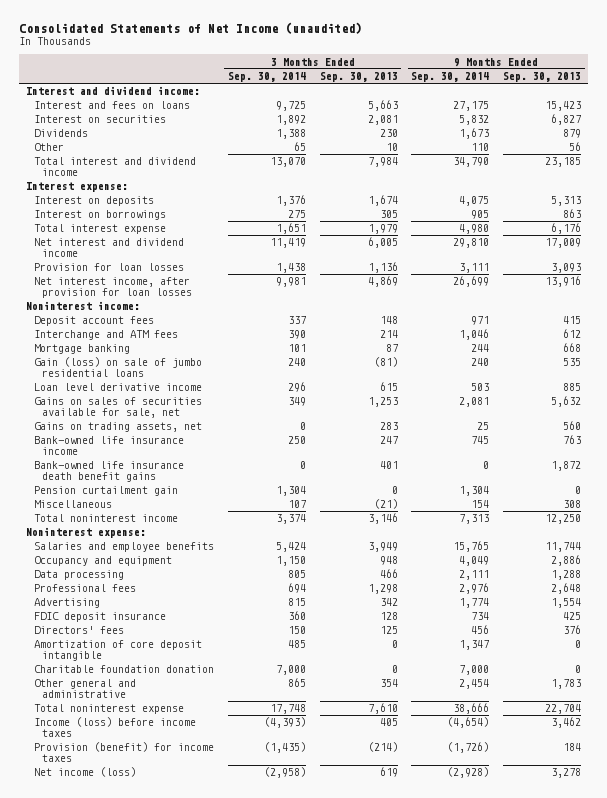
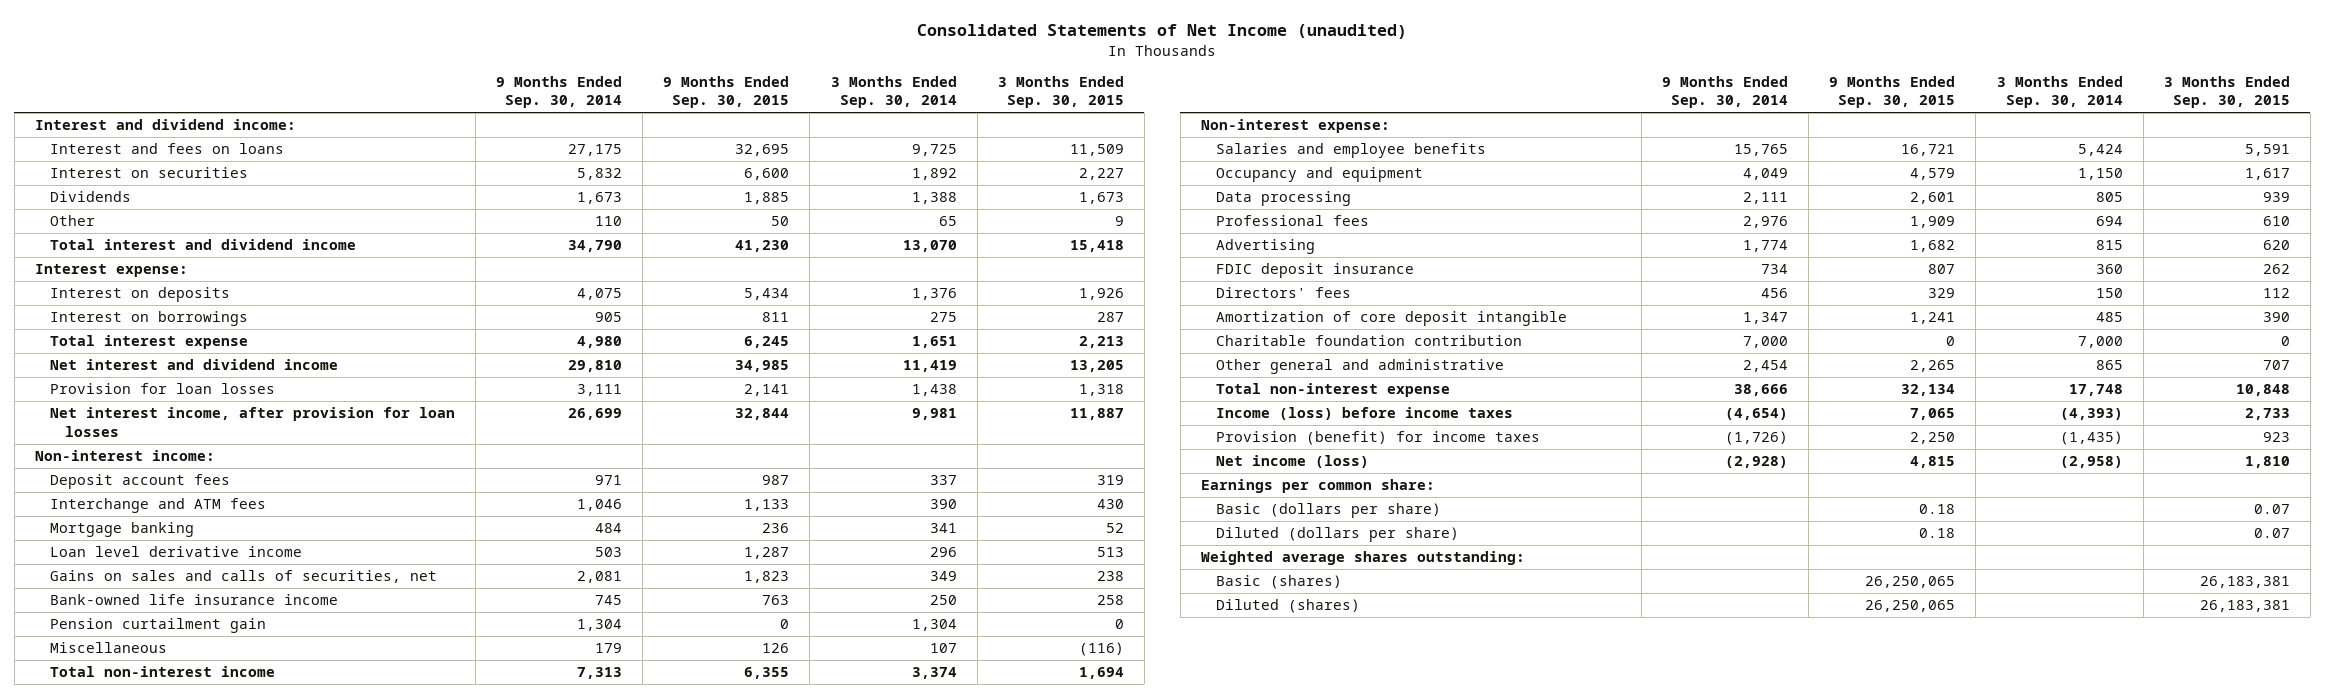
[319,72,398,83] Sep. 30, 2013 -> none
[503,72,582,83] Sep. 30, 2013 -> none
none -> [663,76,790,109] 9 Months Ended Sep. 30, 2015
none -> [997,76,1124,109] 3 Months Ended Sep. 30, 2015
[25,301,140,311] Noninterest income: -> [34,450,215,462] Non-interest income:
[33,357,202,377] Gain (loss) on sale of jumbo residential loans -> none
[287,344,306,353] 101 -> [929,523,957,534] 341
[471,344,490,353] 244 -> [595,523,623,534] 484
[33,422,202,433] Gains on trading assets, net -> none
[33,397,202,418] Gains on sales of securities available for sale, net -> [49,570,437,584] Gains on sales and calls of securities, net
[33,461,184,482] Bank-owned life insurance death benefit gains -> none
[471,500,490,509] 154 -> [595,643,623,654] 179
[33,514,178,523] Total noninterest income -> [49,666,275,678] Total non-interest income
[25,527,146,539] Noninterest expense: -> [1200,119,1390,134] Non-interest expense:
[33,665,214,674] Charitable foundation donation -> [1215,335,1522,347] Charitable foundation contribution
[33,704,184,715] Total noninterest expense -> [1215,383,1450,398] Total non-interest expense
none -> [1200,479,1435,494] Earnings per common share:
none -> [1215,503,1441,519] Basic (dollars per share)
none -> [1215,527,1459,543] Diluted (dollars per share)
none -> [1200,551,1525,566] Weighted average shares outstanding:
none -> [1215,575,1342,590] Basic (shares)
none -> [1215,599,1360,614] Diluted (shares)

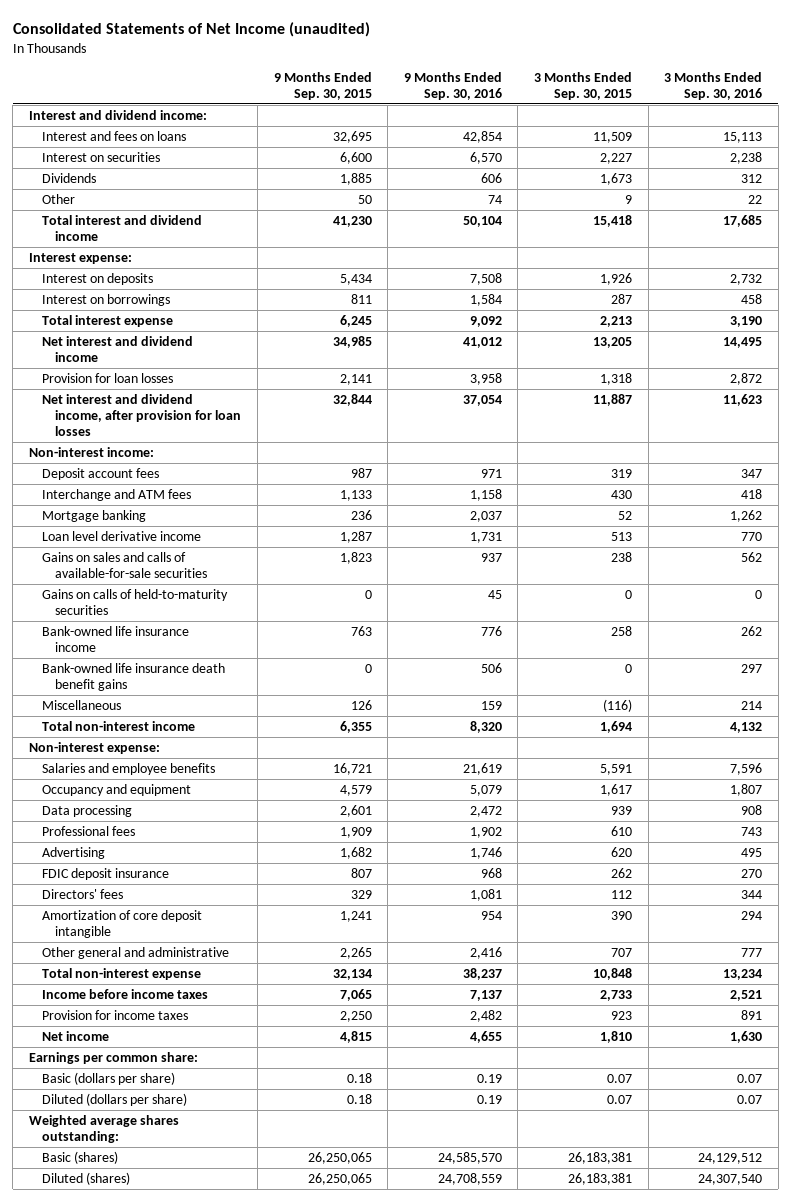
[496,76,623,109] 9 Months Ended Sep. 30, 2014 -> none
[830,76,957,109] 3 Months Ended Sep. 30, 2014 -> none
none -> [403,71,502,100] 9 Months Ended Sep. 30, 2016
none -> [664,71,763,100] 3 Months Ended Sep. 30, 2016
[49,407,455,437] Net interest income, after provision for loan losses -> [42,394,242,437] Net interest and dividend income, after provision for loan losses
[49,570,437,584] Gains on sales and calls of securities, net -> [42,552,208,579] Gains on sales and calls of available-for-sale securities
none -> [42,589,229,616] Gains on calls of held-to-maturity securities
[49,618,266,634] Pension curtailment gain -> none
none -> [42,663,226,692] Bank-owned life insurance death benefit gains
[1215,335,1522,347] Charitable foundation contribution -> none
[1215,407,1513,421] Income (loss) before income taxes -> [42,989,209,1000] Income before income taxes
[1215,431,1540,446] Provision (benefit) for income taxes -> [42,1010,189,1021] Provision for income taxes
[1215,455,1369,469] Net income (loss) -> [42,1031,110,1042] Net income

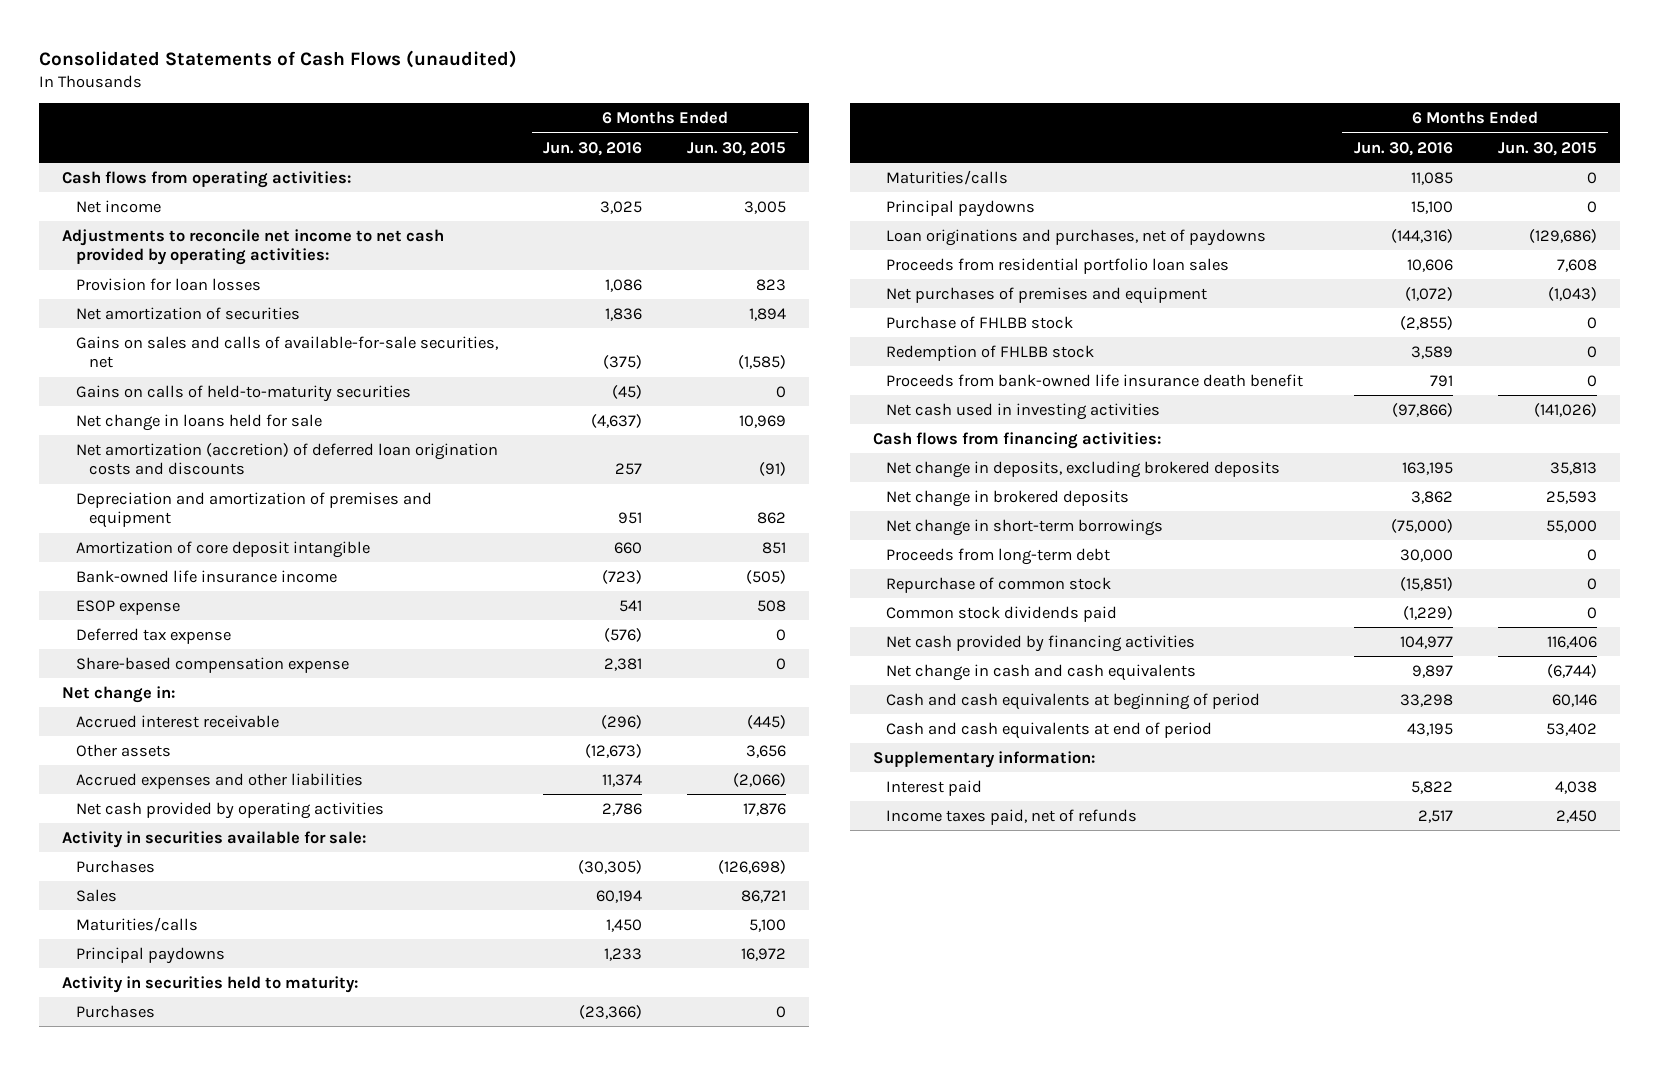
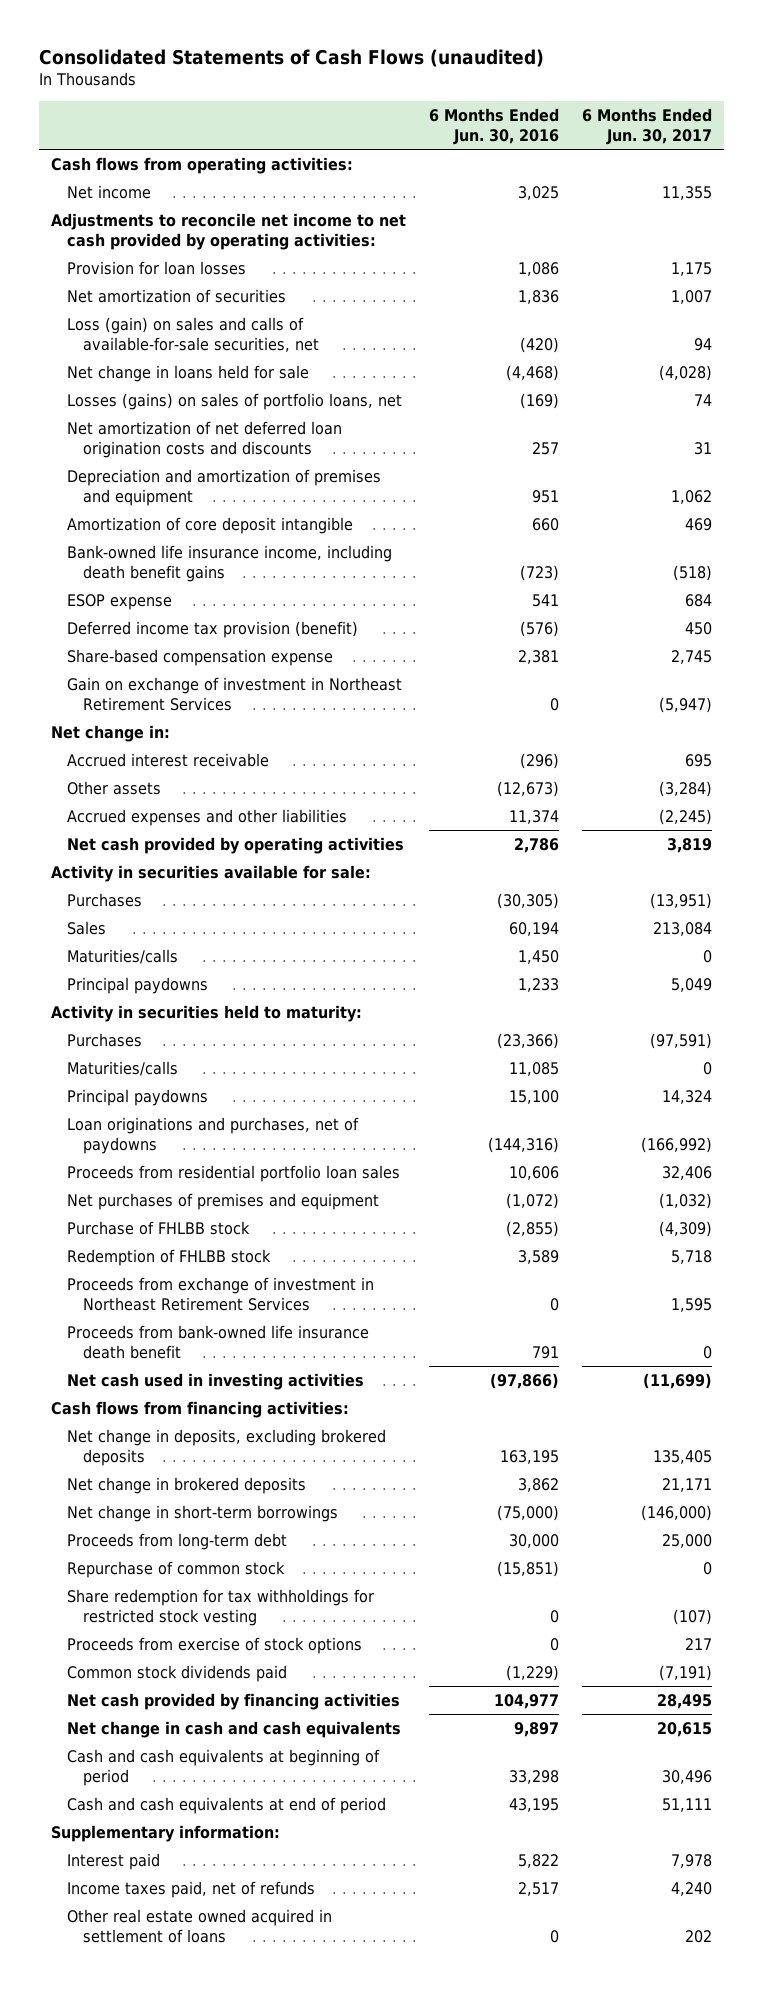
[687,141,787,156] Jun. 30, 2015 -> none
none -> [582,107,713,145] 6 Months Ended Jun. 30, 2017
[75,384,411,402] Gains on calls of held-to-maturity securities -> none
[75,335,498,369] Gains on sales and calls of available-for-sale securities, net -> [67,316,320,352] Loss (gain) on sales and calls of available-for-sale securities, net
[602,355,642,370] (375) -> [519,336,559,353] (420)
[590,413,642,428] (4,637) -> [505,364,559,381] (4,468)
none -> [67,392,403,410] Losses (gains) on sales of portfolio loans, net
[75,442,498,476] Net amortization (accretion) of deferred loan origination costs and discounts -> [67,420,343,458] Net amortization of net deferred loan origination costs and discounts
[75,569,337,583] Bank-owned life insurance income -> [67,544,393,582] Bank-owned life insurance income, including death benefit gains
[75,627,231,644] Deferred tax expense -> [67,620,359,638] Deferred income tax provision (benefit)
none -> [67,676,403,711] Gain on exchange of investment in Northeast Retirement Services
none -> [67,1276,375,1311] Proceeds from exchange of investment in Northeast Retirement Services
none -> [67,1588,375,1626] Share redemption for tax withholdings for restricted stock vesting
none -> [67,1636,363,1654] Proceeds from exercise of stock options
none -> [67,1908,333,1943] Other real estate owned acquired in settlement of loans

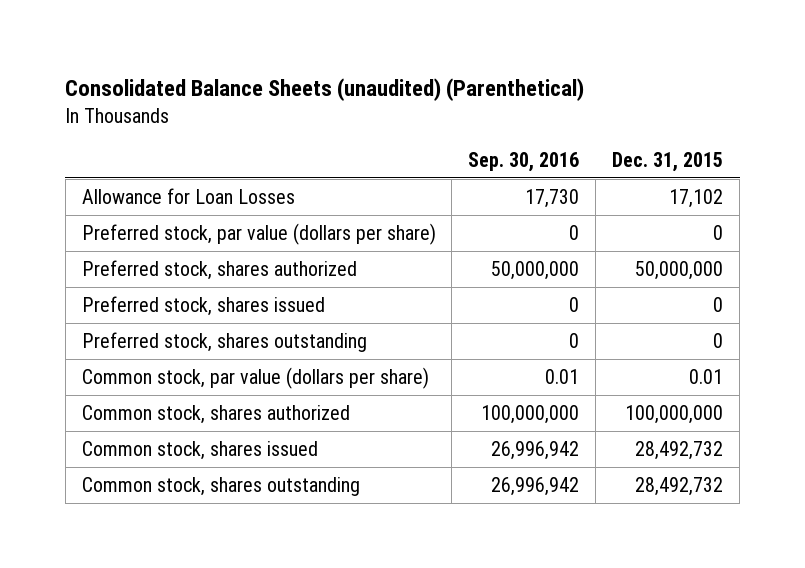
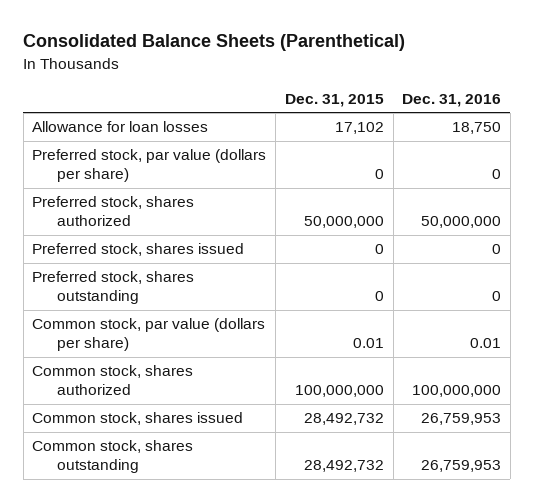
[65,77,585,101] Consolidated Balance Sheets (unaudited) (Parenthetical) -> [23,34,406,52] Consolidated Balance Sheets (Parenthetical)
[468,152,580,173] Sep. 30, 2016 -> none
none -> [402,93,502,107] Dec. 31, 2016
[81,187,295,204] Allowance for Loan Losses -> [32,121,209,133] Allowance for loan losses

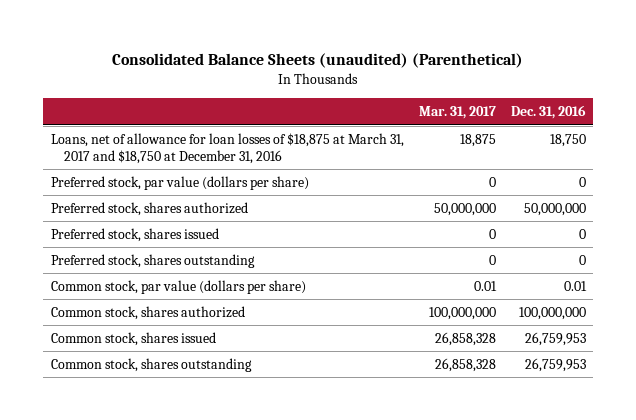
[23,34,406,52] Consolidated Balance Sheets (Parenthetical) -> [112,52,524,68] Consolidated Balance Sheets (unaudited) (Parenthetical)
[284,93,384,107] Dec. 31, 2015 -> none
none -> [418,106,496,120] Mar. 31, 2017
[32,121,209,133] Allowance for loan losses -> [50,133,404,164] Loans, net of allowance for loan losses of $18,875 at March 31, 2017 and $18,750 at December 31, 2016

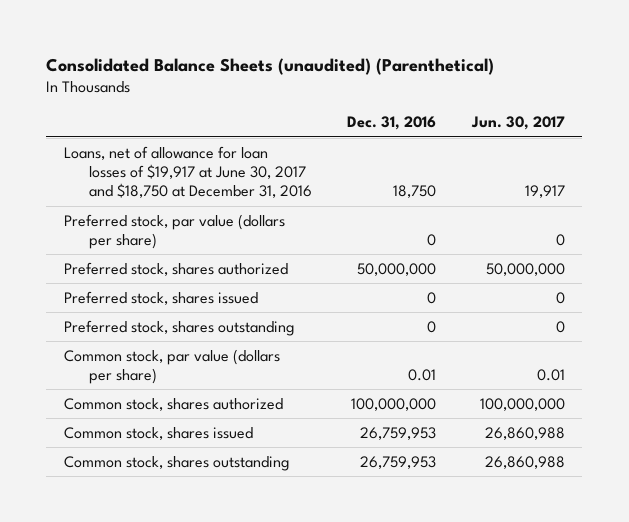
[418,106,496,120] Mar. 31, 2017 -> none
none -> [470,116,565,131] Jun. 30, 2017
[50,133,404,164] Loans, net of allowance for loan losses of $18,875 at March 31, 2017 and $18,750 at December 31, 2016 -> [63,145,312,199] Loans, net of allowance for loan losses of $19,917 at June 30, 2017 and $18,750 at December 31, 2016

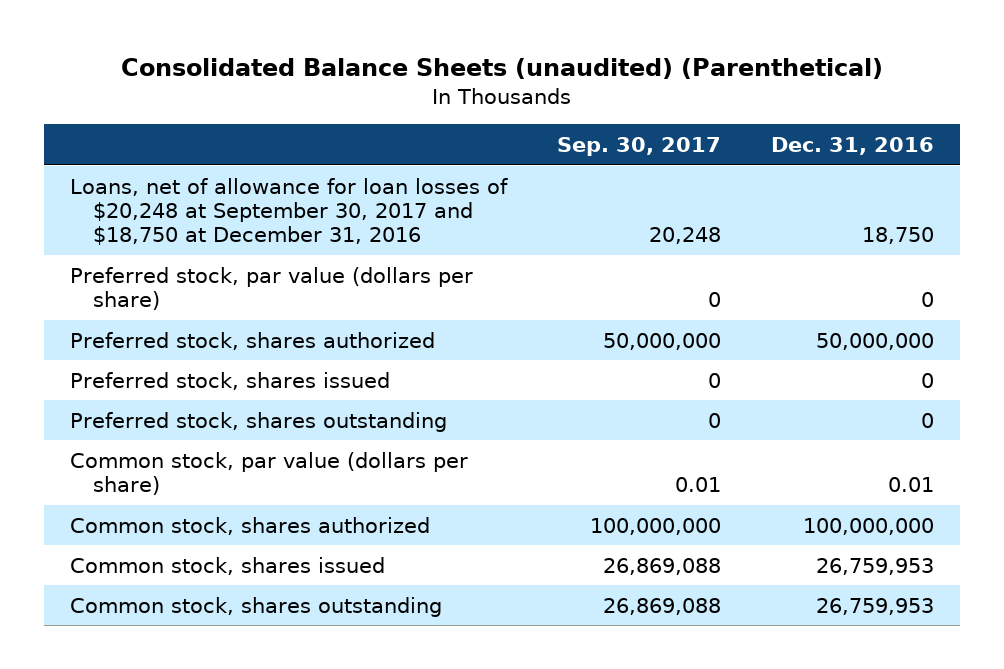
[470,116,565,131] Jun. 30, 2017 -> none
none -> [556,136,721,156] Sep. 30, 2017
[63,145,312,199] Loans, net of allowance for loan losses of $19,917 at June 30, 2017 and $18,750 at December 31, 2016 -> [69,177,508,246] Loans, net of allowance for loan losses of $20,248 at September 30, 2017 and $18,750 at December 31, 2016

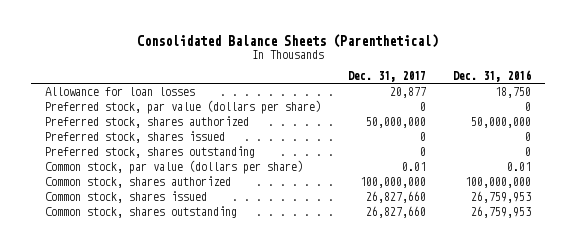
[120,58,883,80] Consolidated Balance Sheets (unaudited) (Parenthetical) -> [136,33,438,48] Consolidated Balance Sheets (Parenthetical)
[556,136,721,156] Sep. 30, 2017 -> none
none -> [347,71,426,83] Dec. 31, 2017
[69,177,508,246] Loans, net of allowance for loan losses of $20,248 at September 30, 2017 and $18,750 at December 31, 2016 -> [44,86,195,96] Allowance for loan losses

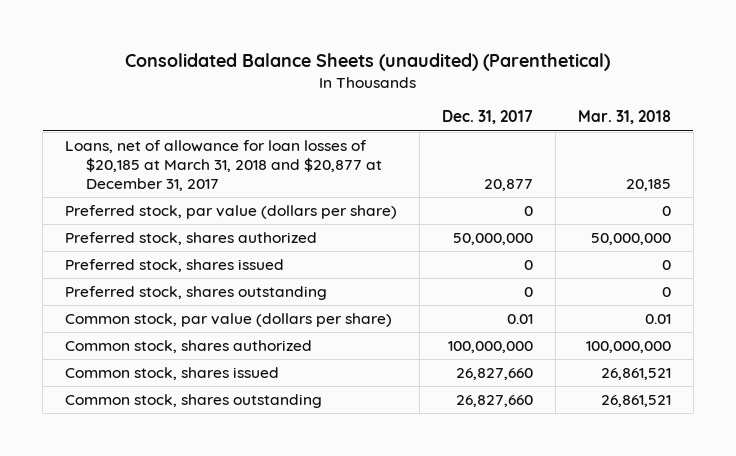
[136,33,438,48] Consolidated Balance Sheets (Parenthetical) -> [125,53,611,72] Consolidated Balance Sheets (unaudited) (Parenthetical)
[453,70,532,83] Dec. 31, 2016 -> none
none -> [577,110,671,125] Mar. 31, 2018
[44,86,195,96] Allowance for loan losses -> [65,140,383,192] Loans, net of allowance for loan losses of $20,185 at March 31, 2018 and $20,877 at December 31, 2017

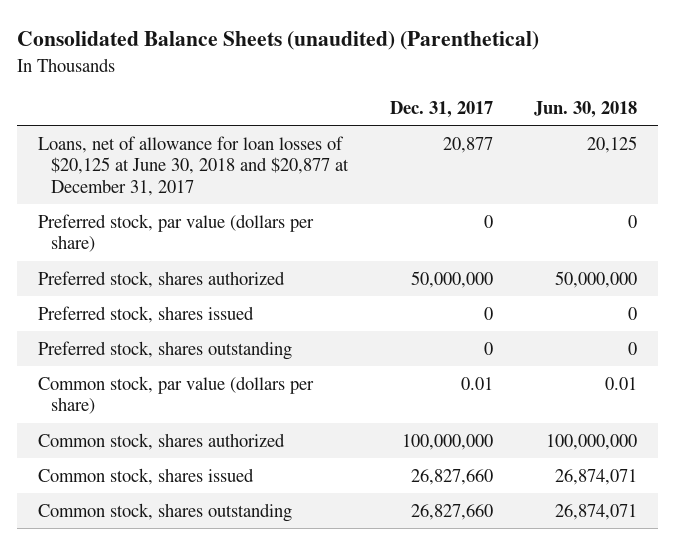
[577,110,671,125] Mar. 31, 2018 -> none
none -> [534,100,638,118] Jun. 30, 2018
[65,140,383,192] Loans, net of allowance for loan losses of $20,185 at March 31, 2018 and $20,877 at December 31, 2017 -> [38,135,350,196] Loans, net of allowance for loan losses of $20,125 at June 30, 2018 and $20,877 at December 31, 2017

